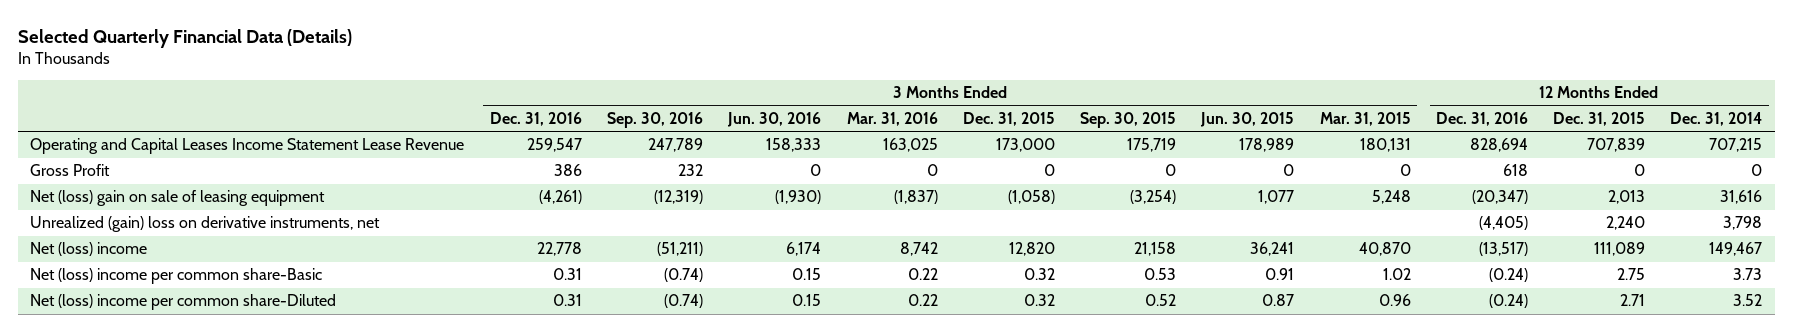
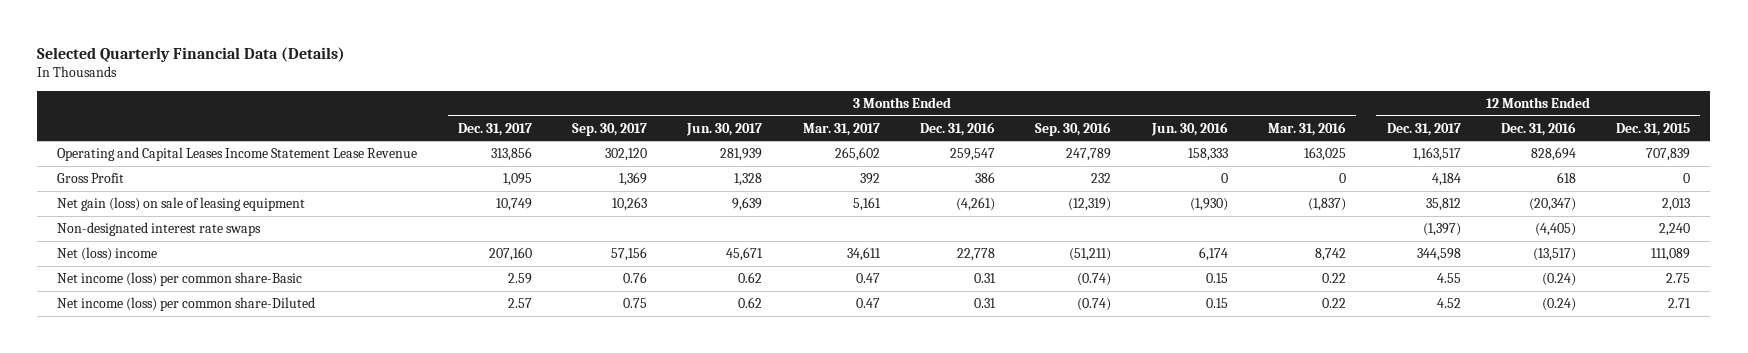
[962,112,1055,127] Dec. 31, 2015 -> none
[1080,112,1177,129] Sep. 30, 2015 -> none
[1200,112,1295,128] Jun. 30, 2015 -> none
[1319,112,1411,127] Mar. 31, 2015 -> none
[1670,112,1763,127] Dec. 31, 2014 -> none
none -> [457,122,532,136] Dec. 31, 2017
none -> [571,122,647,136] Sep. 30, 2017
none -> [686,122,763,136] Jun. 30, 2017
none -> [802,122,880,136] Mar. 31, 2017
none -> [1386,122,1461,136] Dec. 31, 2017
[30,190,326,207] Net (loss) gain on sale of leasing equipment -> [57,197,306,212] Net gain (loss) on sale of leasing equipment
[30,216,381,233] Unrealized (gain) loss on derivative instruments, net -> [57,222,262,237] Non-designated interest rate swaps
[30,268,323,285] Net (loss) income per common share-Basic -> [57,272,303,287] Net income (loss) per common share-Basic
[30,294,337,311] Net (loss) income per common share-Diluted -> [57,297,316,312] Net income (loss) per common share-Diluted

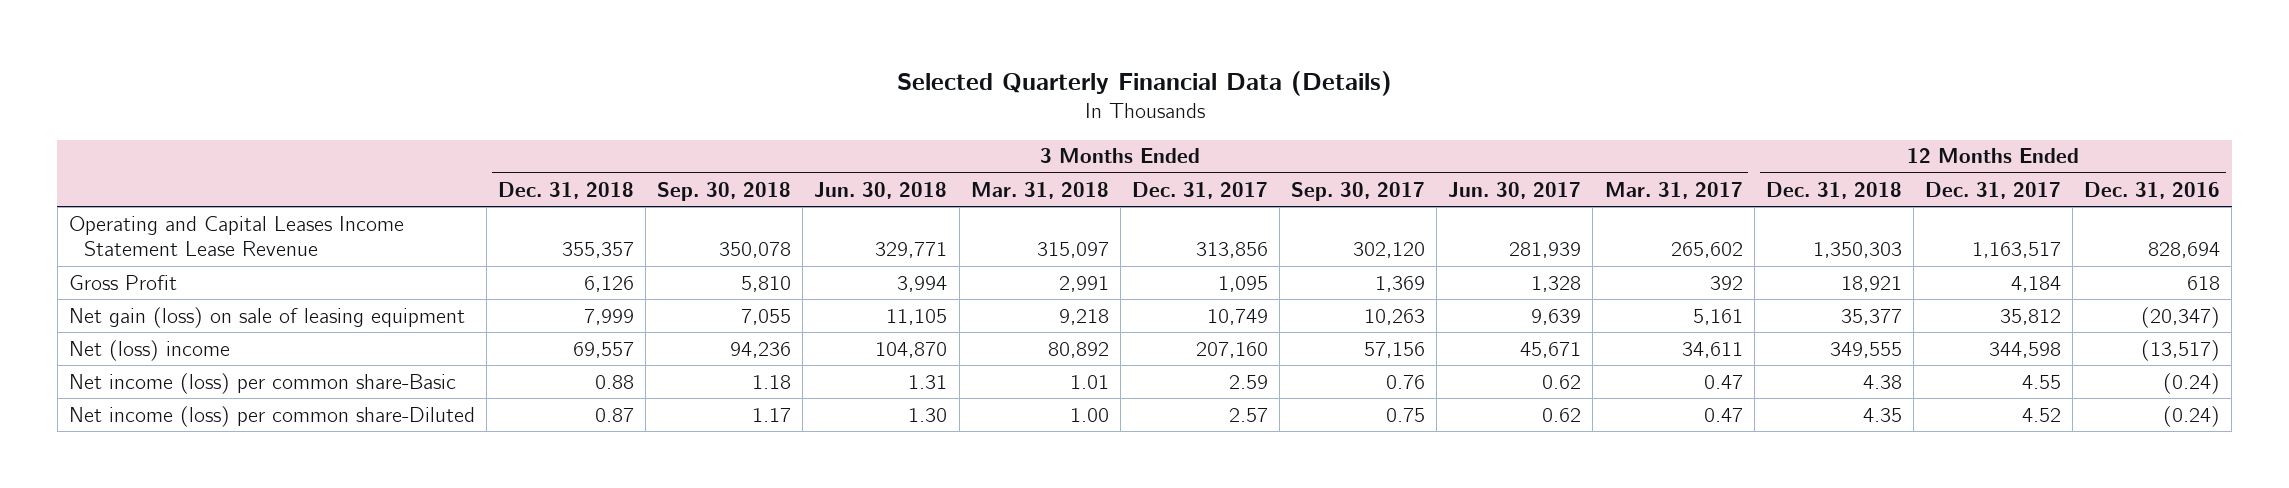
[920,121,996,136] Dec. 31, 2016 -> none
[1035,121,1112,136] Sep. 30, 2016 -> none
[1150,121,1228,136] Jun. 30, 2016 -> none
[1268,121,1347,136] Mar. 31, 2016 -> none
[1616,122,1691,136] Dec. 31, 2015 -> none
none -> [497,181,634,199] Dec. 31, 2018
none -> [657,181,792,201] Sep. 30, 2018
none -> [814,181,948,199] Jun. 30, 2018
none -> [970,181,1109,199] Mar. 31, 2018
none -> [1765,181,1902,199] Dec. 31, 2018
[57,222,262,237] Non-designated interest rate swaps -> none

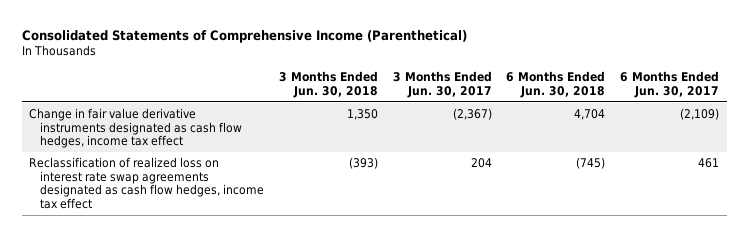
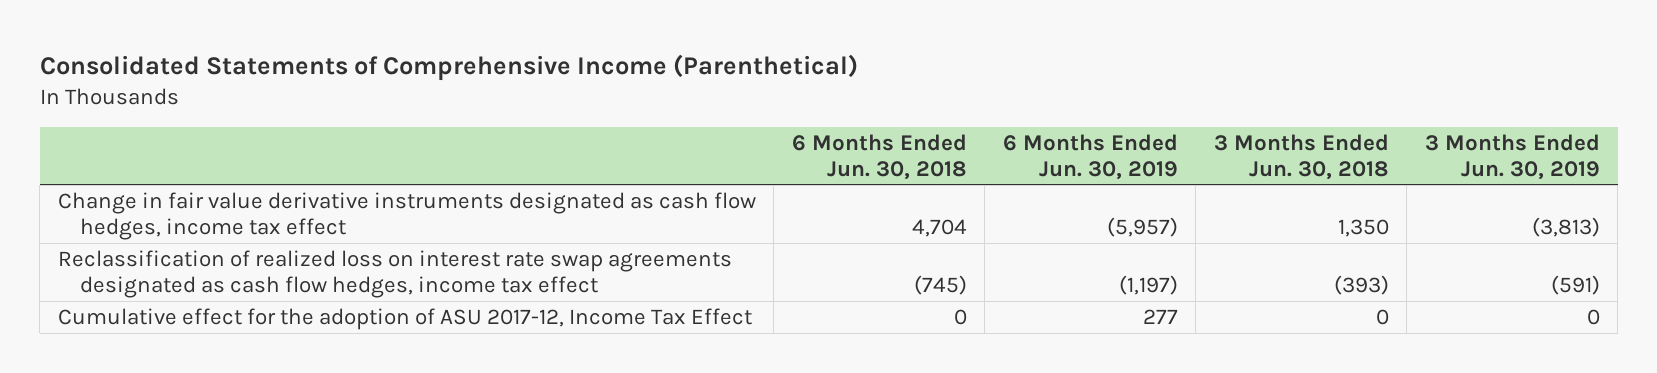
[392,71,492,98] 3 Months Ended Jun. 30, 2017 -> none
[620,71,720,98] 6 Months Ended Jun. 30, 2017 -> none
none -> [1002,133,1178,180] 6 Months Ended Jun. 30, 2019
none -> [1424,133,1600,180] 3 Months Ended Jun. 30, 2019
none -> [57,308,752,331] Cumulative effect for the adoption of ASU 2017-12, Income Tax Effect

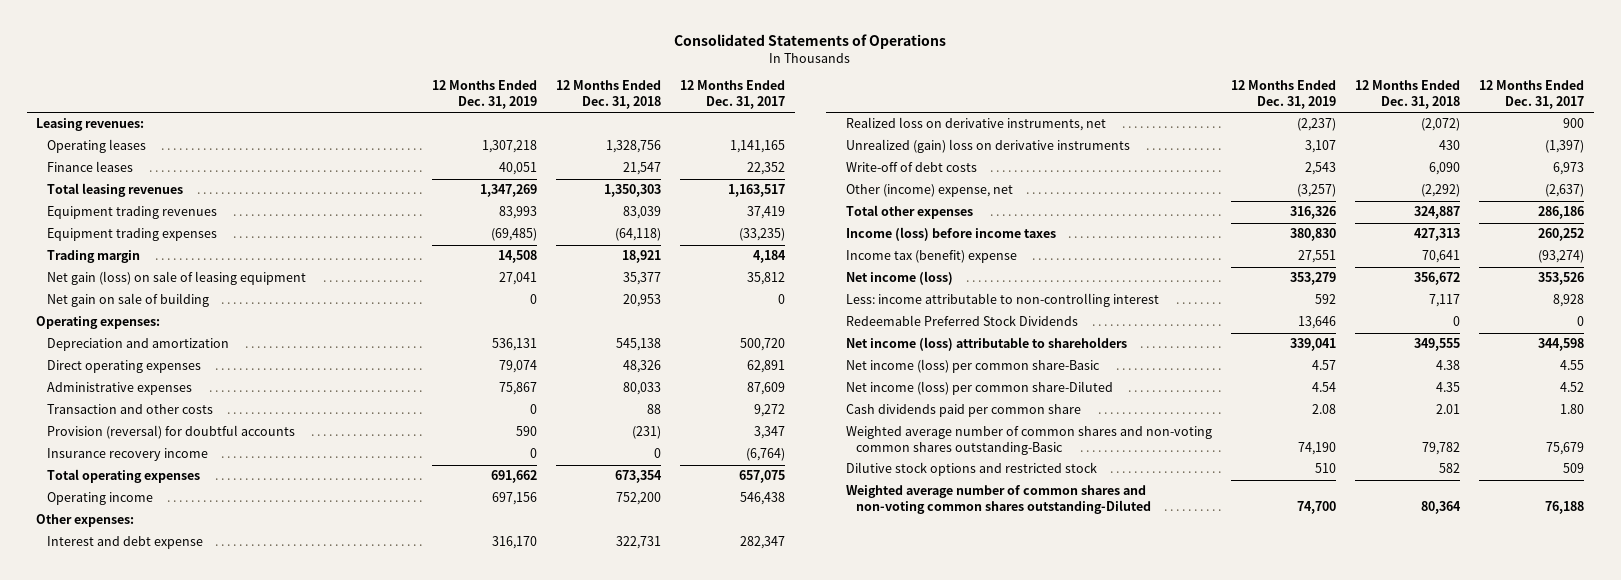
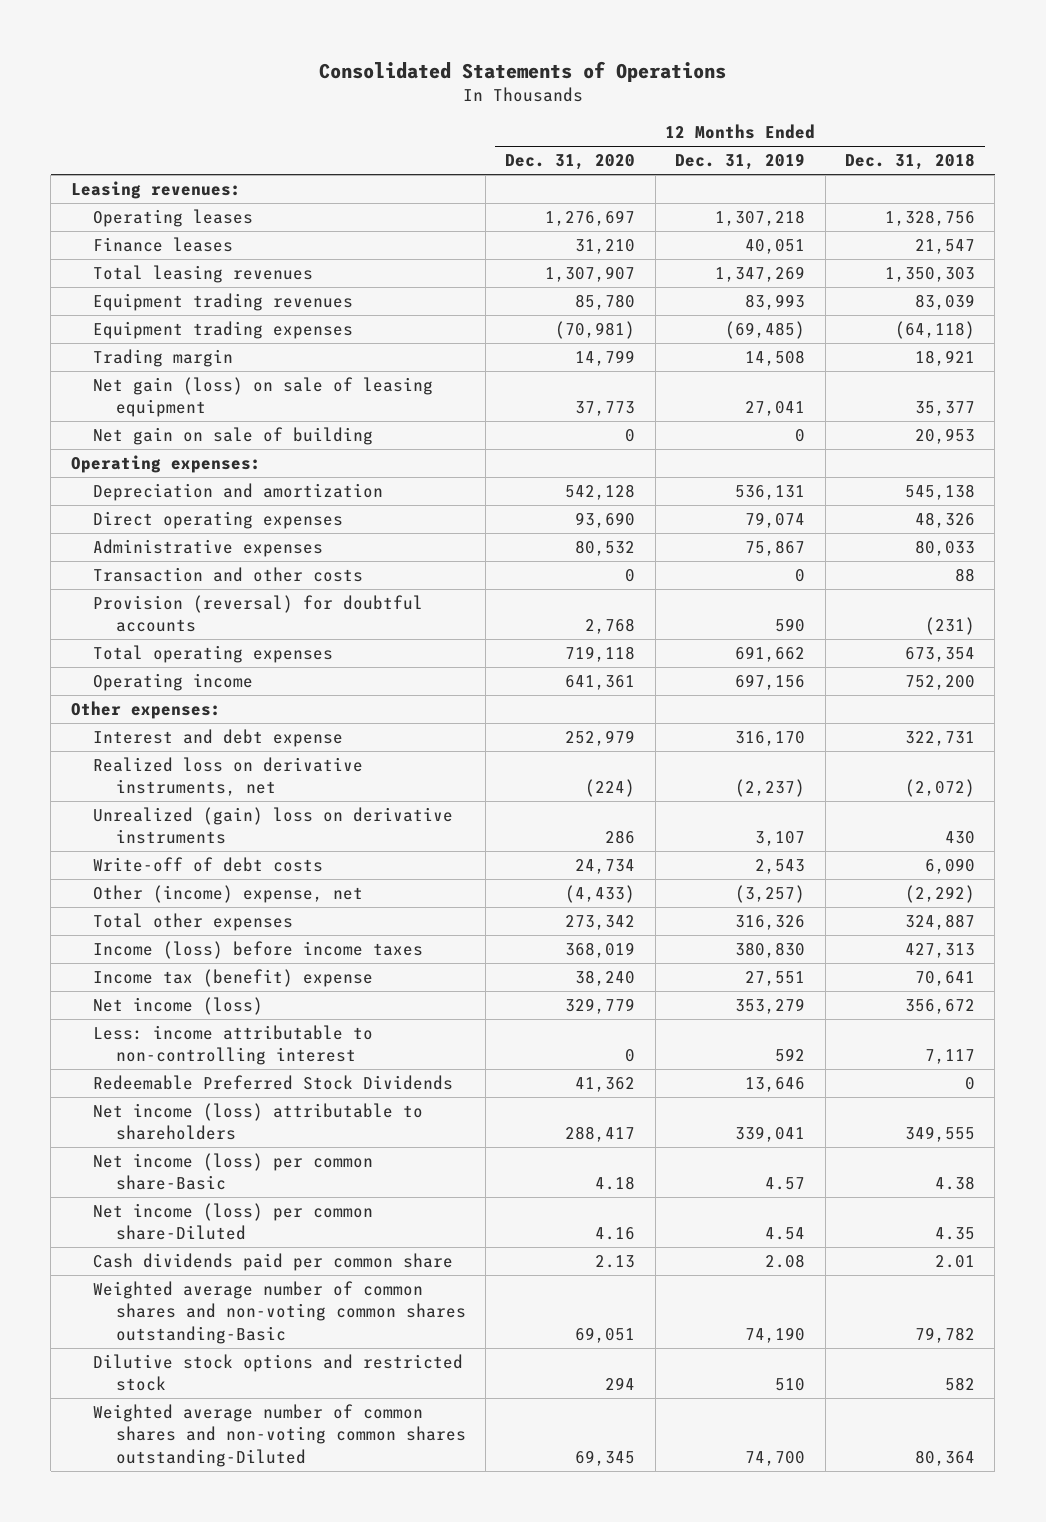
[680,80,786,109] 12 Months Ended Dec. 31, 2017 -> none
none -> [505,154,636,171] Dec. 31, 2020
[46,448,208,462] Insurance recovery income -> none

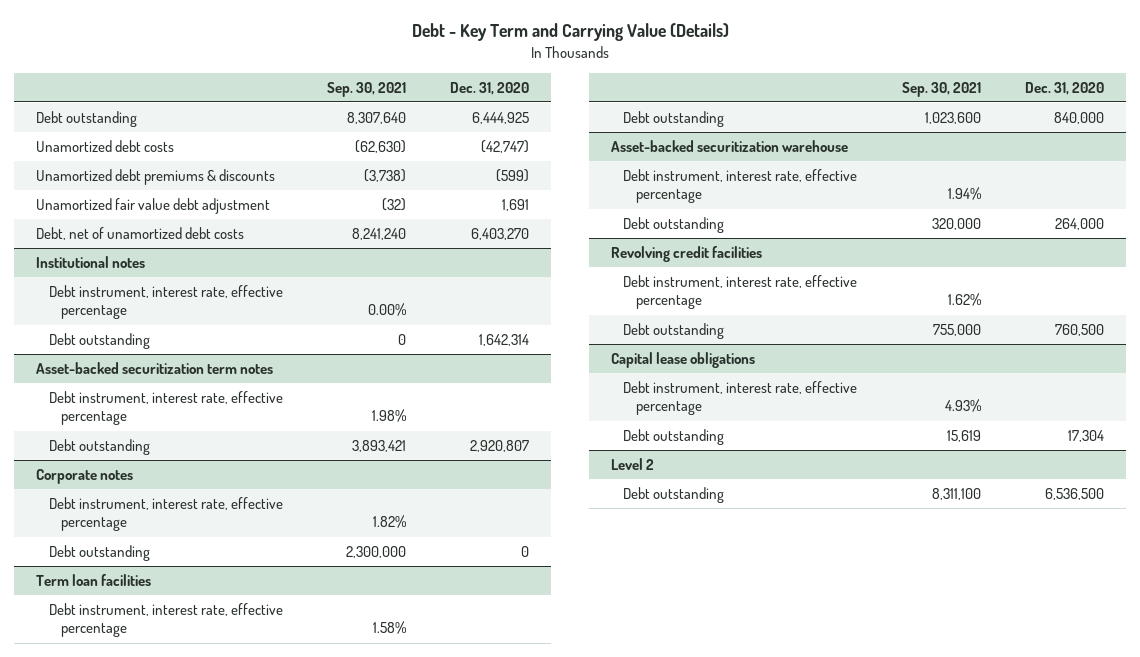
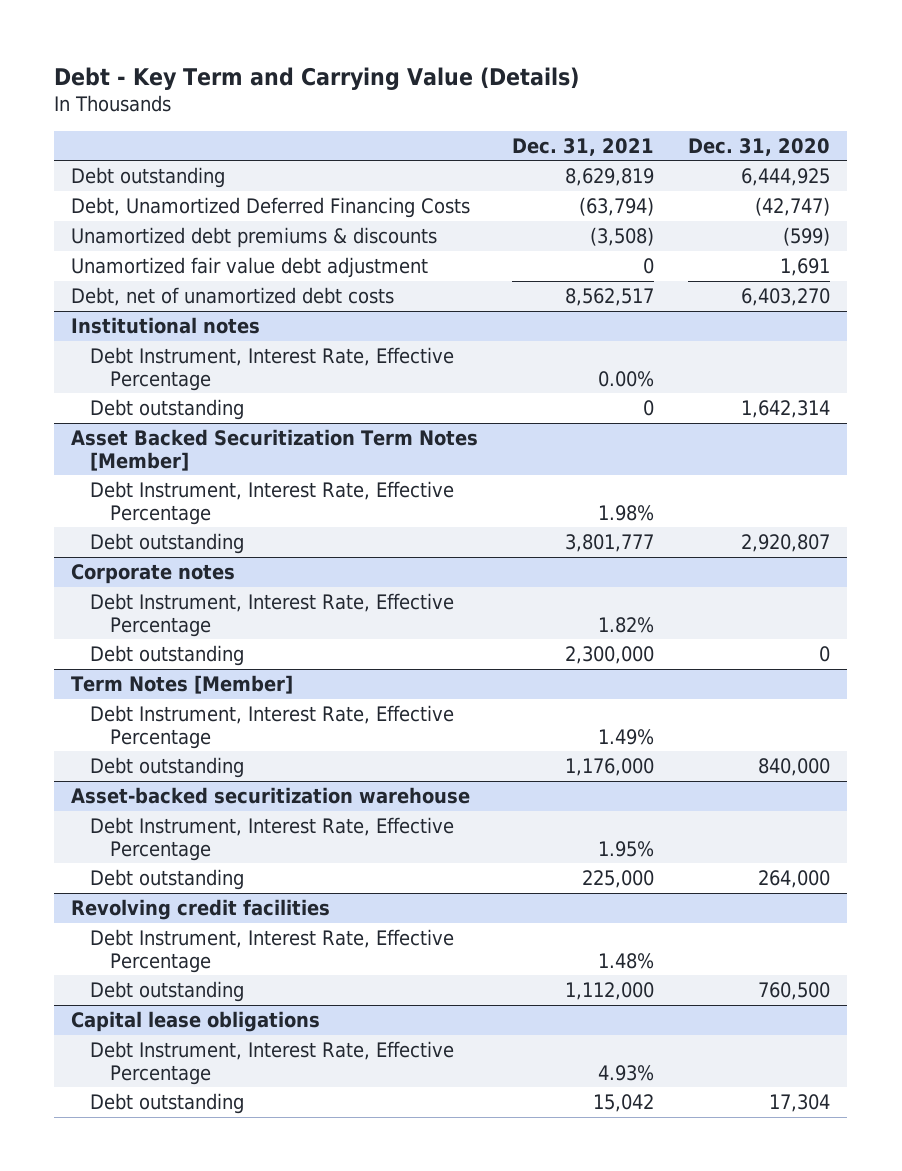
[326,81,406,97] Sep. 30, 2021 -> none
none -> [512,137,655,156] Dec. 31, 2021
[36,140,175,153] Unamortized debt costs -> [71,197,471,219] Debt, Unamortized Deferred Financing Costs
[48,285,283,320] Debt instrument, interest rate, effective percentage -> [90,347,455,391] Debt Instrument, Interest Rate, Effective Percentage
[36,362,274,375] Asset-backed securitization term notes -> [71,429,479,471] Asset Backed Securitization Term Notes [Member]
[48,391,283,426] Debt instrument, interest rate, effective percentage -> [90,481,455,525] Debt Instrument, Interest Rate, Effective Percentage
[48,497,283,532] Debt instrument, interest rate, effective percentage -> [90,593,455,637] Debt Instrument, Interest Rate, Effective Percentage
[36,574,152,587] Term loan facilities -> [71,675,294,695] Term Notes [Member]
[48,603,283,638] Debt instrument, interest rate, effective percentage -> [90,705,455,749] Debt Instrument, Interest Rate, Effective Percentage
[623,169,858,204] Debt instrument, interest rate, effective percentage -> [90,817,455,861] Debt Instrument, Interest Rate, Effective Percentage
[623,275,858,310] Debt instrument, interest rate, effective percentage -> [90,929,455,973] Debt Instrument, Interest Rate, Effective Percentage
[623,381,858,416] Debt instrument, interest rate, effective percentage -> [90,1041,455,1085] Debt Instrument, Interest Rate, Effective Percentage
[611,458,655,471] Level 2 -> none
[623,487,725,504] Debt outstanding -> none

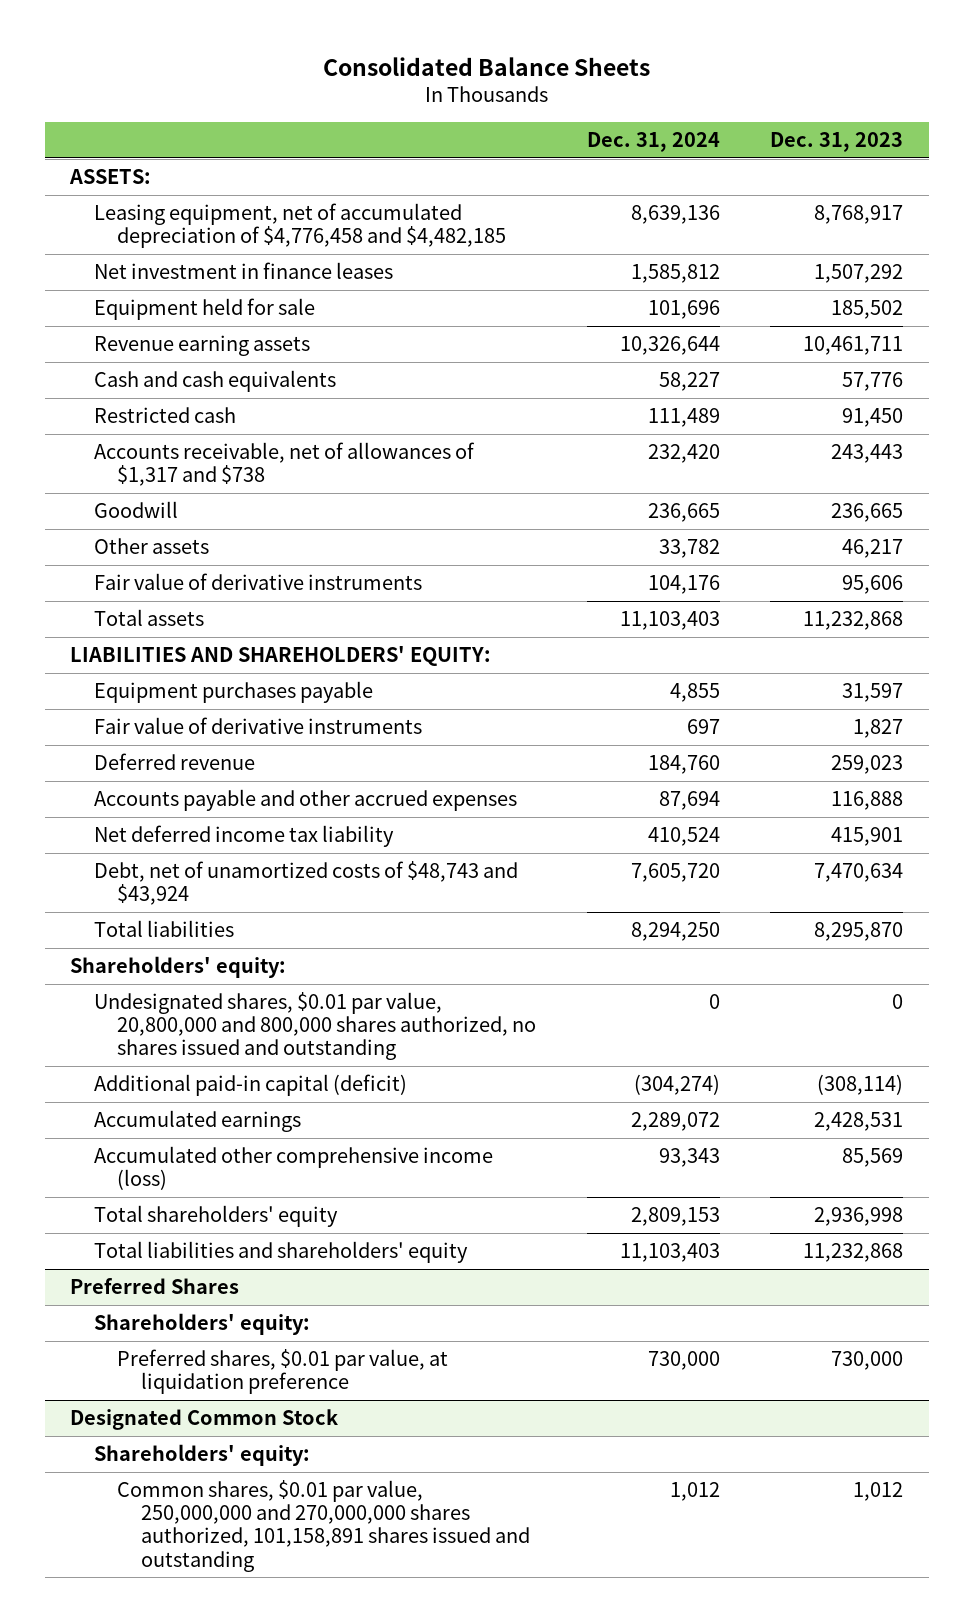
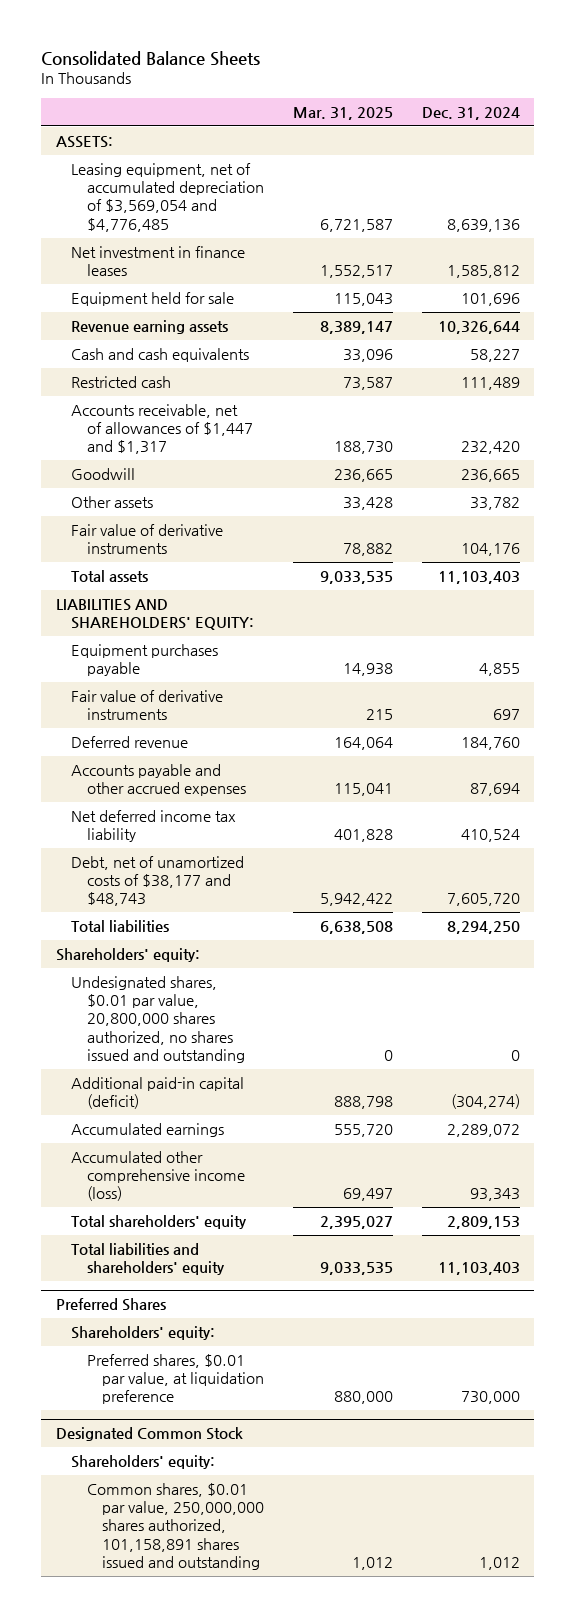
[770,132,904,153] Dec. 31, 2023 -> none
none -> [292,106,393,120] Mar. 31, 2025
[93,203,507,249] Leasing equipment, net of accumulated depreciation of $4,776,458 and $4,482,185 -> [71,162,264,232] Leasing equipment, net of accumulated depreciation of $3,569,054 and $4,776,485
[93,442,475,487] Accounts receivable, net of allowances of $1,317 and $738 -> [71,403,253,455] Accounts receivable, net of allowances of $1,447 and $1,317
[93,861,518,906] Debt, net of unamortized costs of $48,743 and $43,924 -> [71,855,245,907] Debt, net of unamortized costs of $38,177 and $48,743
[93,992,537,1061] Undesignated shares, $0.01 par value, 20,800,000 and 800,000 shares authorized, no shares issued and outstanding -> [71,975,245,1063] Undesignated shares, $0.01 par value, 20,800,000 shares authorized, no shares issued and outstanding
[117,1480,531,1572] Common shares, $0.01 par value, 250,000,000 and 270,000,000 shares authorized, 101,158,891 shares issued and outstanding -> [86,1482,265,1570] Common shares, $0.01 par value, 250,000,000 shares authorized, 101,158,891 shares issued and outstanding

